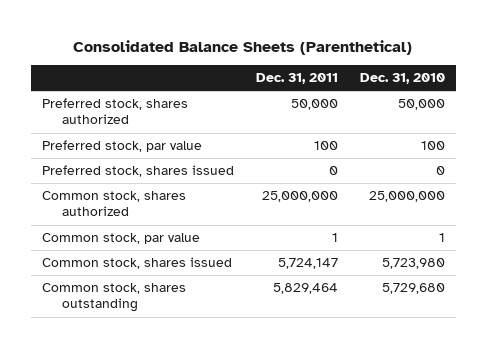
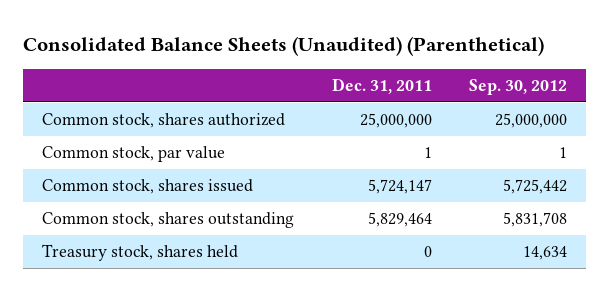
[73,39,413,55] Consolidated Balance Sheets (Parenthetical) -> [23,35,545,56] Consolidated Balance Sheets (Unaudited) (Parenthetical)
[360,73,446,85] Dec. 31, 2010 -> none
none -> [469,78,568,95] Sep. 30, 2012
[41,98,188,125] Preferred stock, shares authorized -> none
[41,140,202,153] Preferred stock, par value -> none
[41,165,234,178] Preferred stock, shares issued -> none
none -> [42,244,239,262] Treasury stock, shares held

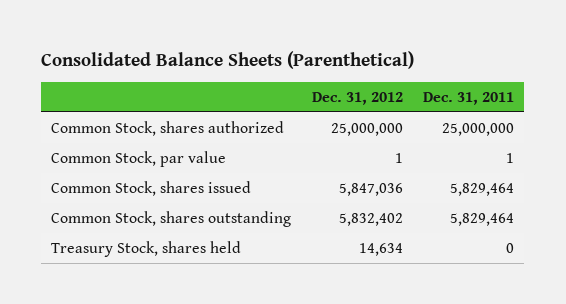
[23,35,545,56] Consolidated Balance Sheets (Unaudited) (Parenthetical) -> [41,50,415,69] Consolidated Balance Sheets (Parenthetical)
[469,78,568,95] Sep. 30, 2012 -> none
none -> [311,91,403,105] Dec. 31, 2012
[42,113,286,129] Common stock, shares authorized -> [51,120,285,136] Common Stock, shares authorized
[42,146,226,163] Common stock, par value -> [51,150,227,167] Common Stock, par value
[42,179,254,195] Common stock, shares issued -> [51,180,252,196] Common Stock, shares issued
[367,179,432,195] 5,724,147 -> [450,182,515,196] 5,829,464
[42,212,295,229] Common stock, shares outstanding -> [51,210,292,227] Common Stock, shares outstanding
[42,244,239,262] Treasury stock, shares held -> [51,240,242,257] Treasury Stock, shares held

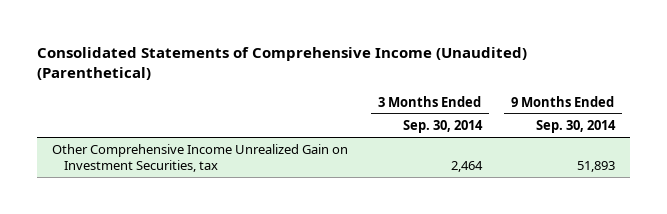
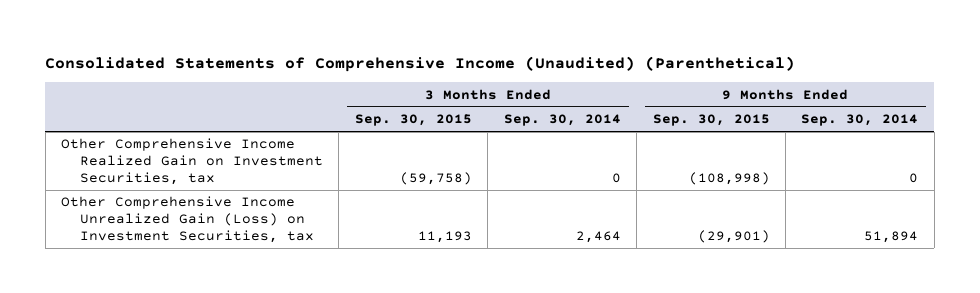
none -> [354,114,472,127] Sep. 30, 2015
none -> [652,114,770,127] Sep. 30, 2015
none -> [61,138,323,186] Other Comprehensive Income Realized Gain on Investment Securities, tax
[52,144,349,172] Other Comprehensive Income Unrealized Gain on Investment Securities, tax -> [61,196,314,244] Other Comprehensive Income Unrealized Gain (Loss) on Investment Securities, tax
[576,160,615,172] 51,893 -> [864,231,919,244] 51,894

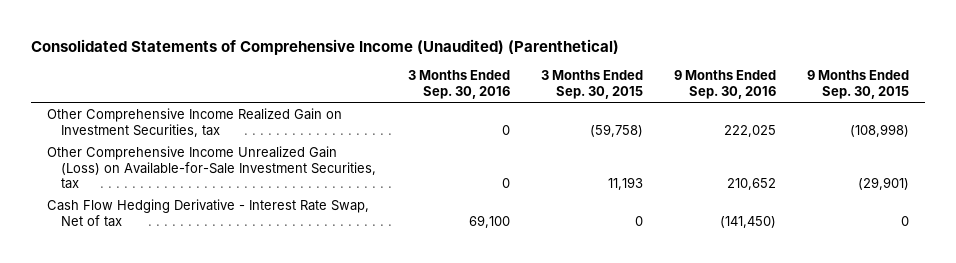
[503,114,621,127] Sep. 30, 2014 -> none
[801,114,919,127] Sep. 30, 2014 -> none
none -> [407,70,510,100] 3 Months Ended Sep. 30, 2016
none -> [673,70,776,100] 9 Months Ended Sep. 30, 2016
[61,196,314,244] Other Comprehensive Income Unrealized Gain (Loss) on Investment Securities, tax -> [46,145,377,190] Other Comprehensive Income Unrealized Gain (Loss) on Available-for-Sale Investment Securities, tax
none -> [46,198,369,227] Cash Flow Hedging Derivative - Interest Rate Swap, Net of tax

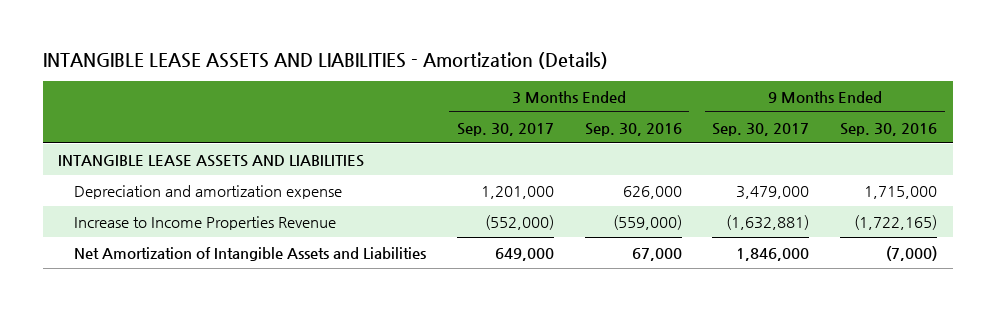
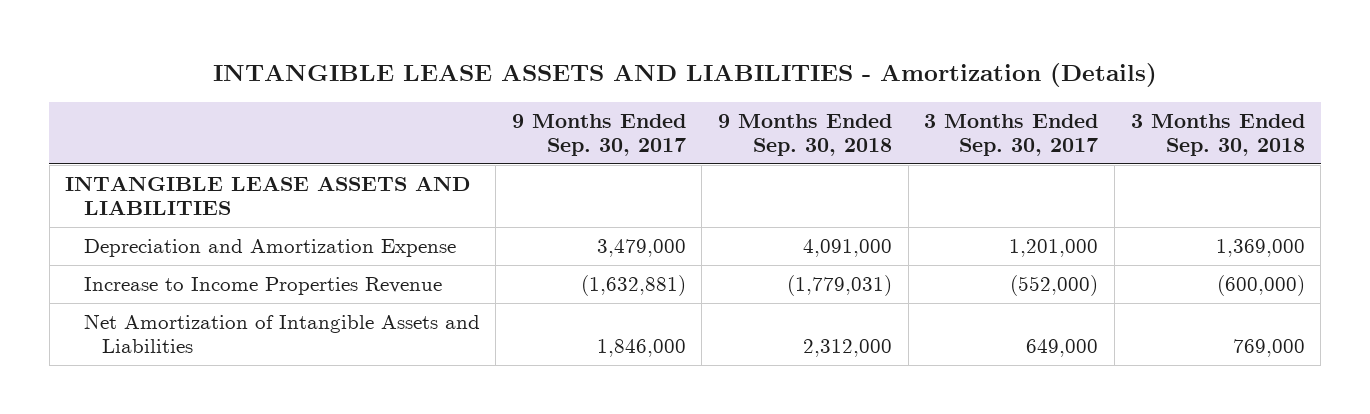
[584,122,682,136] Sep. 30, 2016 -> none
[840,122,938,136] Sep. 30, 2016 -> none
none -> [718,114,893,156] 9 Months Ended Sep. 30, 2018
none -> [1130,114,1305,156] 3 Months Ended Sep. 30, 2018
[74,184,343,199] Depreciation and amortization expense -> [83,239,456,258] Depreciation and Amortization Expense

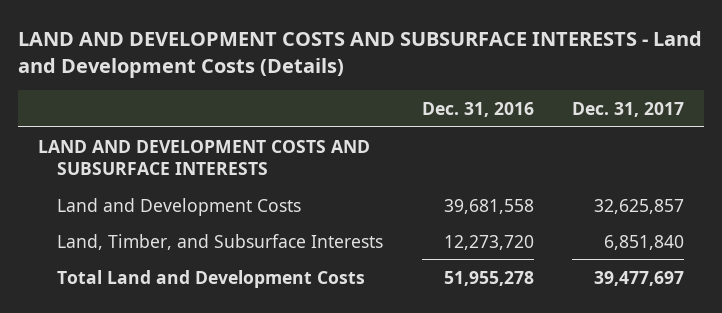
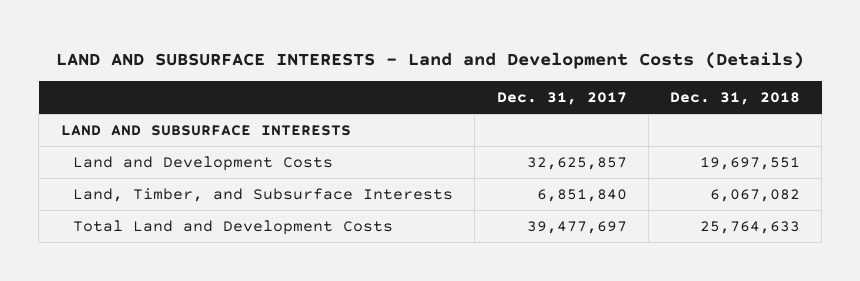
[18,30,703,78] LAND AND DEVELOPMENT COSTS AND SUBSURFACE INTERESTS - Land and Development Costs (Details) -> [56,51,805,69] LAND AND SUBSURFACE INTERESTS - Land and Development Costs (Details)
[421,101,534,117] Dec. 31, 2016 -> none
none -> [669,92,800,106] Dec. 31, 2018
[37,139,370,176] LAND AND DEVELOPMENT COSTS AND SUBSURFACE INTERESTS -> [60,124,351,136] LAND AND SUBSURFACE INTERESTS

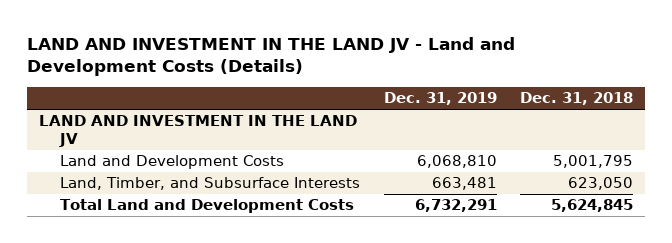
[56,51,805,69] LAND AND SUBSURFACE INTERESTS - Land and Development Costs (Details) -> [27,36,516,77] LAND AND INVESTMENT IN THE LAND JV - Land and Development Costs (Details)
[496,92,627,106] Dec. 31, 2017 -> none
none -> [383,92,497,106] Dec. 31, 2019
[60,124,351,136] LAND AND SUBSURFACE INTERESTS -> [38,115,357,148] LAND AND INVESTMENT IN THE LAND JV
[699,156,800,170] 19,697,551 -> [553,155,634,169] 5,001,795
[709,188,800,202] 6,067,082 -> [568,177,634,191] 623,050
[699,220,800,234] 25,764,633 -> [551,199,634,213] 5,624,845

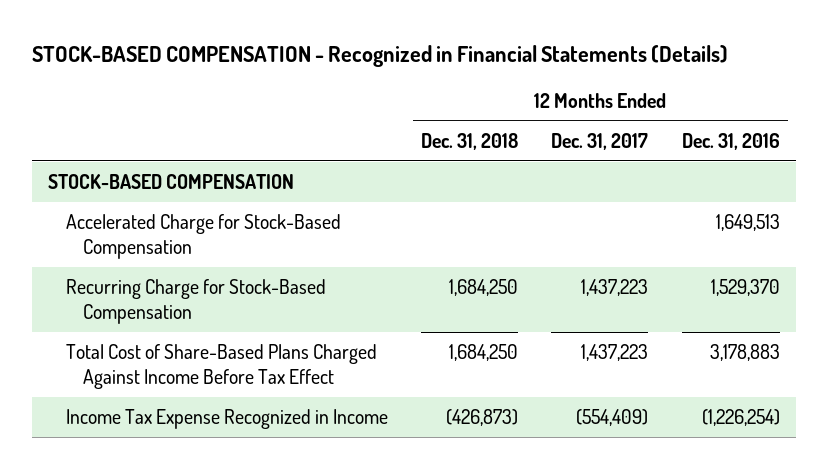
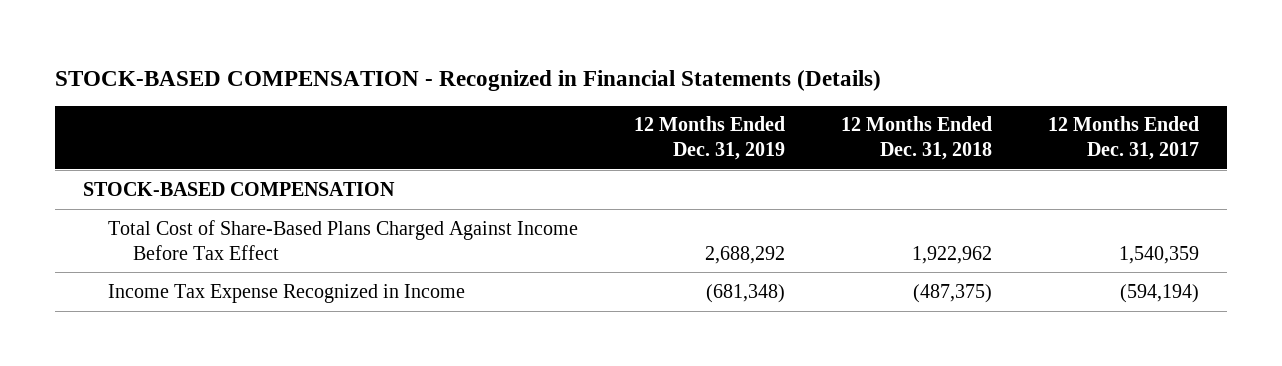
[681,132,780,150] Dec. 31, 2016 -> none
none -> [633,116,785,161] 12 Months Ended Dec. 31, 2019
[65,213,341,259] Accelerated Charge for Stock-Based Compensation -> none
[65,278,326,324] Recurring Charge for Stock-Based Compensation -> none
[449,343,519,361] 1,684,250 -> [911,245,992,264] 1,922,962
[581,343,649,361] 1,437,223 -> [1118,245,1199,264] 1,540,359
[446,408,519,426] (426,873) -> [912,283,992,303] (487,375)
[576,408,649,426] (554,409) -> [1119,283,1199,303] (594,194)

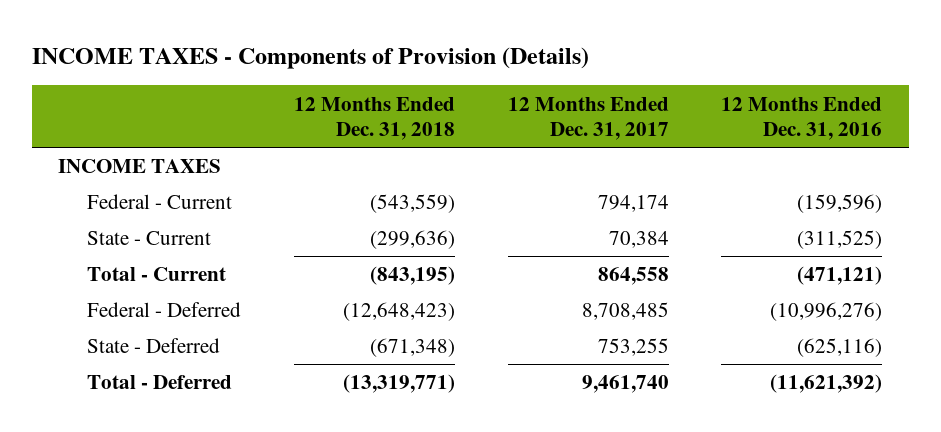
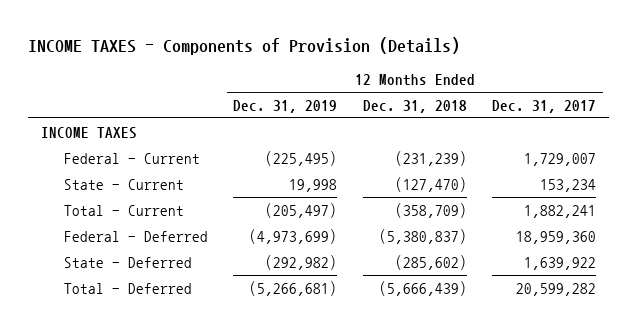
[721,96,883,141] 12 Months Ended Dec. 31, 2016 -> none
none -> [233,99,338,113] Dec. 31, 2019
[370,194,456,214] (543,559) -> [394,150,467,166] (231,239)
[597,195,669,213] 794,174 -> [524,152,597,166] 1,729,007
[370,230,456,250] (299,636) -> [394,176,467,192] (127,470)
[608,231,669,249] 70,384 -> [540,178,597,192] 153,234
[370,266,456,286] (843,195) -> [394,202,467,218] (358,709)
[597,267,669,286] 864,558 -> [524,204,597,218] 1,882,241
[343,302,456,322] (12,648,423) -> [378,228,467,244] (5,380,837)
[581,302,669,321] 8,708,485 -> [516,230,597,244] 18,959,360
[370,338,456,358] (671,348) -> [394,254,467,270] (285,602)
[597,338,669,357] 753,255 -> [524,256,597,270] 1,639,922
[343,374,456,394] (13,319,771) -> [378,280,467,296] (5,666,439)
[581,375,669,394] 9,461,740 -> [516,282,597,296] 20,599,282

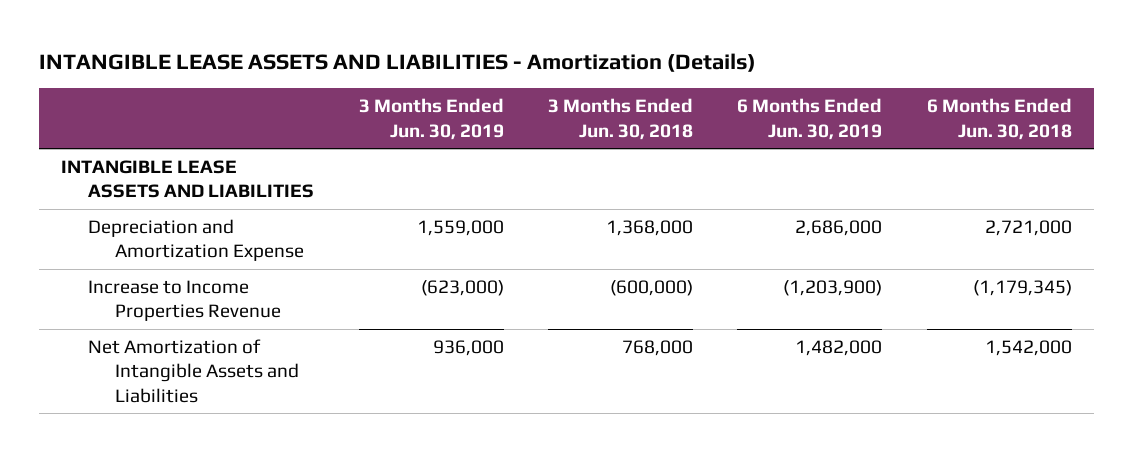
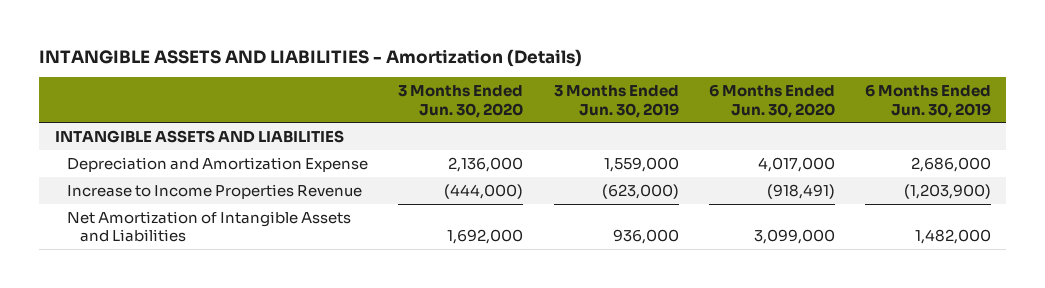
[39,53,757,73] INTANGIBLE LEASE ASSETS AND LIABILITIES - Amortization (Details) -> [39,48,583,67] INTANGIBLE ASSETS AND LIABILITIES - Amortization (Details)
[548,98,694,140] 3 Months Ended Jun. 30, 2018 -> none
[926,98,1072,140] 6 Months Ended Jun. 30, 2018 -> none
none -> [398,85,524,118] 3 Months Ended Jun. 30, 2020
none -> [708,84,835,118] 6 Months Ended Jun. 30, 2020
[61,160,315,199] INTANGIBLE LEASE ASSETS AND LIABILITIES -> [54,129,344,143] INTANGIBLE ASSETS AND LIABILITIES

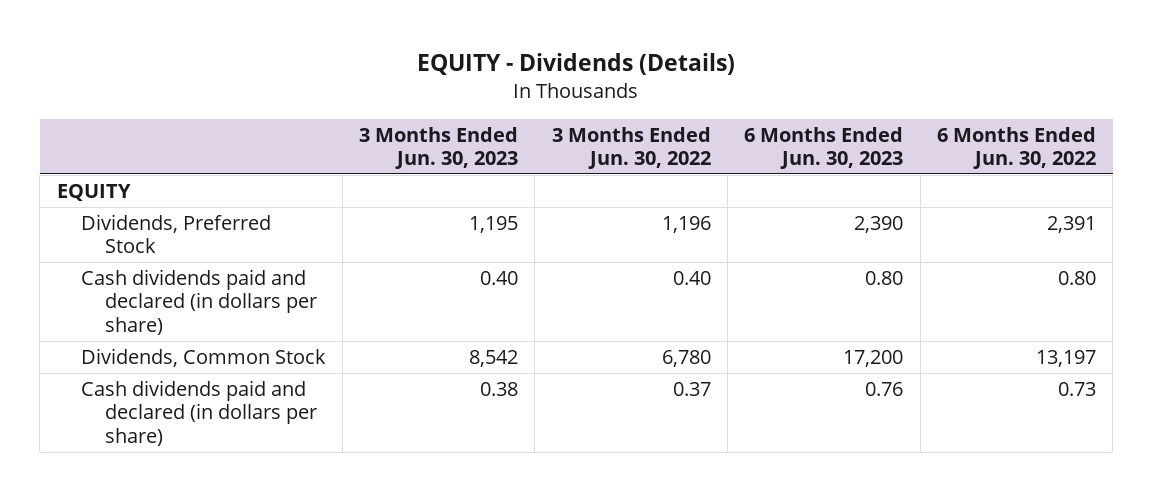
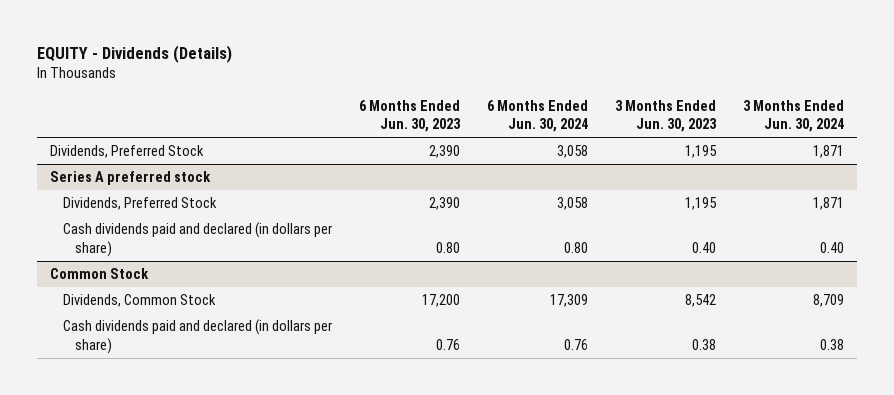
[551,126,711,170] 3 Months Ended Jun. 30, 2022 -> none
[936,126,1096,170] 6 Months Ended Jun. 30, 2022 -> none
none -> [486,100,588,133] 6 Months Ended Jun. 30, 2024
none -> [742,100,844,133] 3 Months Ended Jun. 30, 2024
[56,184,131,202] EQUITY -> none
none -> [50,171,212,186] Series A preferred stock
none -> [62,197,217,211] Dividends, Preferred Stock
none -> [50,268,150,280] Common Stock

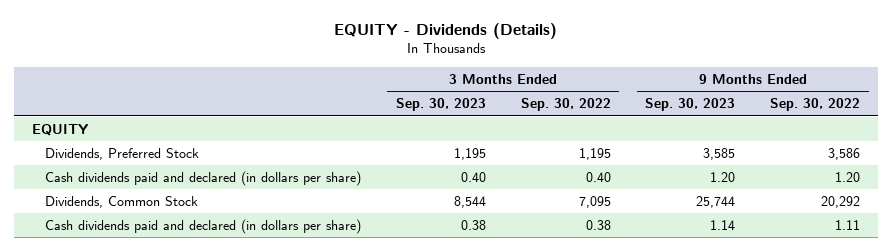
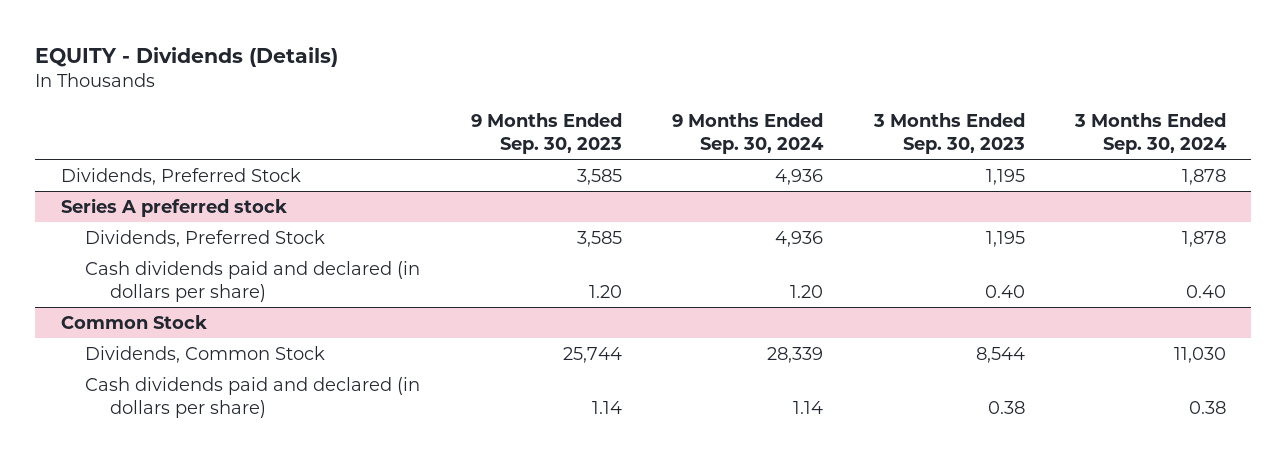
[520,98,611,112] Sep. 30, 2022 -> none
[770,98,861,112] Sep. 30, 2022 -> none
none -> [672,112,825,155] 9 Months Ended Sep. 30, 2024
none -> [1074,112,1228,155] 3 Months Ended Sep. 30, 2024
[31,123,88,136] EQUITY -> none
none -> [60,197,287,217] Series A preferred stock
none -> [85,229,326,247] Dividends, Preferred Stock
none -> [60,314,207,329] Common Stock

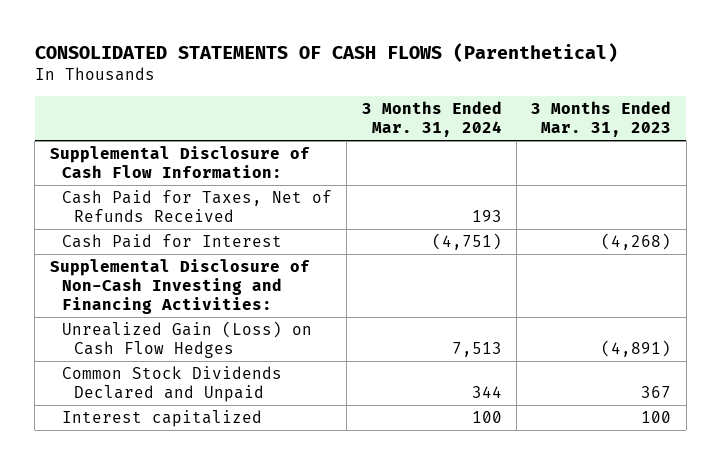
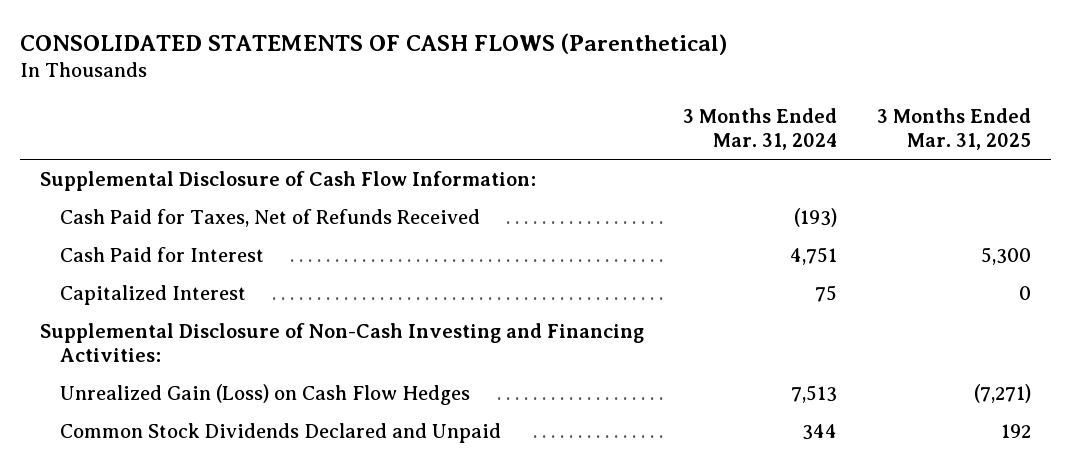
[531,101,672,138] 3 Months Ended Mar. 31, 2023 -> none
none -> [877,108,1032,151] 3 Months Ended Mar. 31, 2025
[471,210,502,223] 193 -> [794,207,838,227] (193)
[431,233,502,251] (4,751) -> [790,246,838,265] 4,751
none -> [60,284,247,305] Capitalized Interest
[61,410,262,428] Interest capitalized -> none

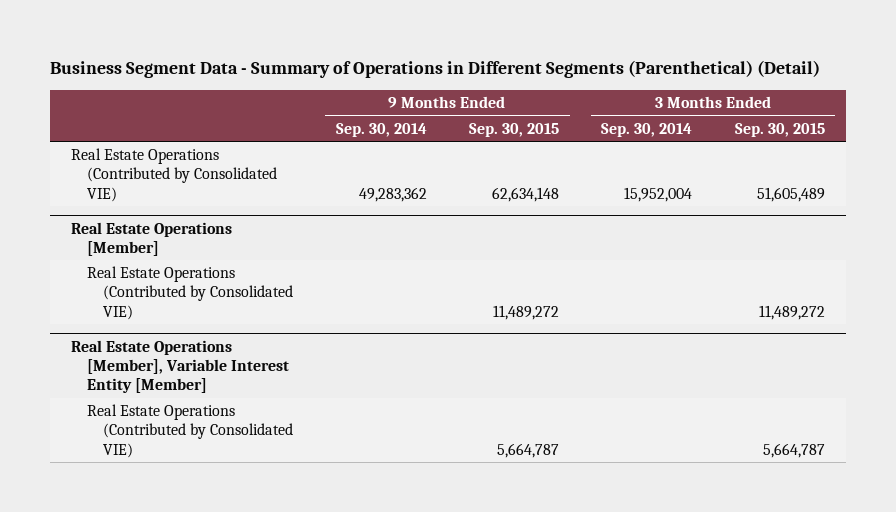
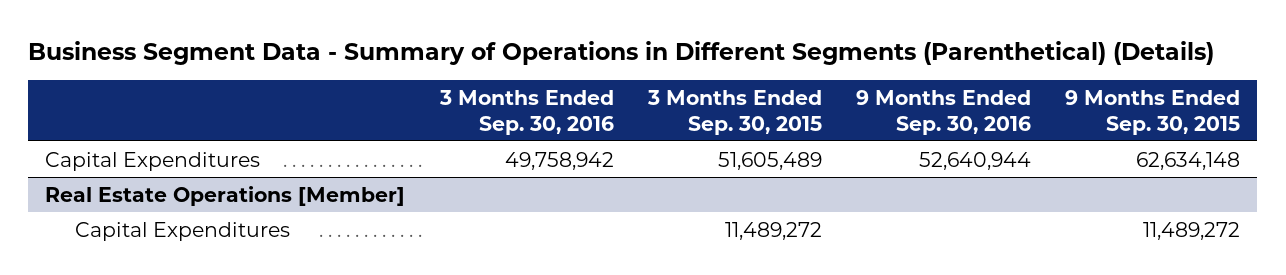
[49,60,820,79] Business Segment Data - Summary of Operations in Different Segments (Parenthetical) (Detail) -> [28,40,1215,65] Business Segment Data - Summary of Operations in Different Segments (Parenthetical) (Details)
[335,122,427,137] Sep. 30, 2014 -> none
[601,122,693,137] Sep. 30, 2014 -> none
none -> [438,89,614,135] 3 Months Ended Sep. 30, 2016
none -> [855,89,1031,135] 9 Months Ended Sep. 30, 2016
[71,148,278,202] Real Estate Operations (Contributed by Consolidated VIE) -> [45,151,261,171] Capital Expenditures
[71,339,290,394] Real Estate Operations [Member], Variable Interest Entity [Member] -> none
[87,404,294,458] Real Estate Operations (Contributed by Consolidated VIE) -> none
[87,266,294,320] Real Estate Operations (Contributed by Consolidated VIE) -> [74,221,290,241] Capital Expenditures

